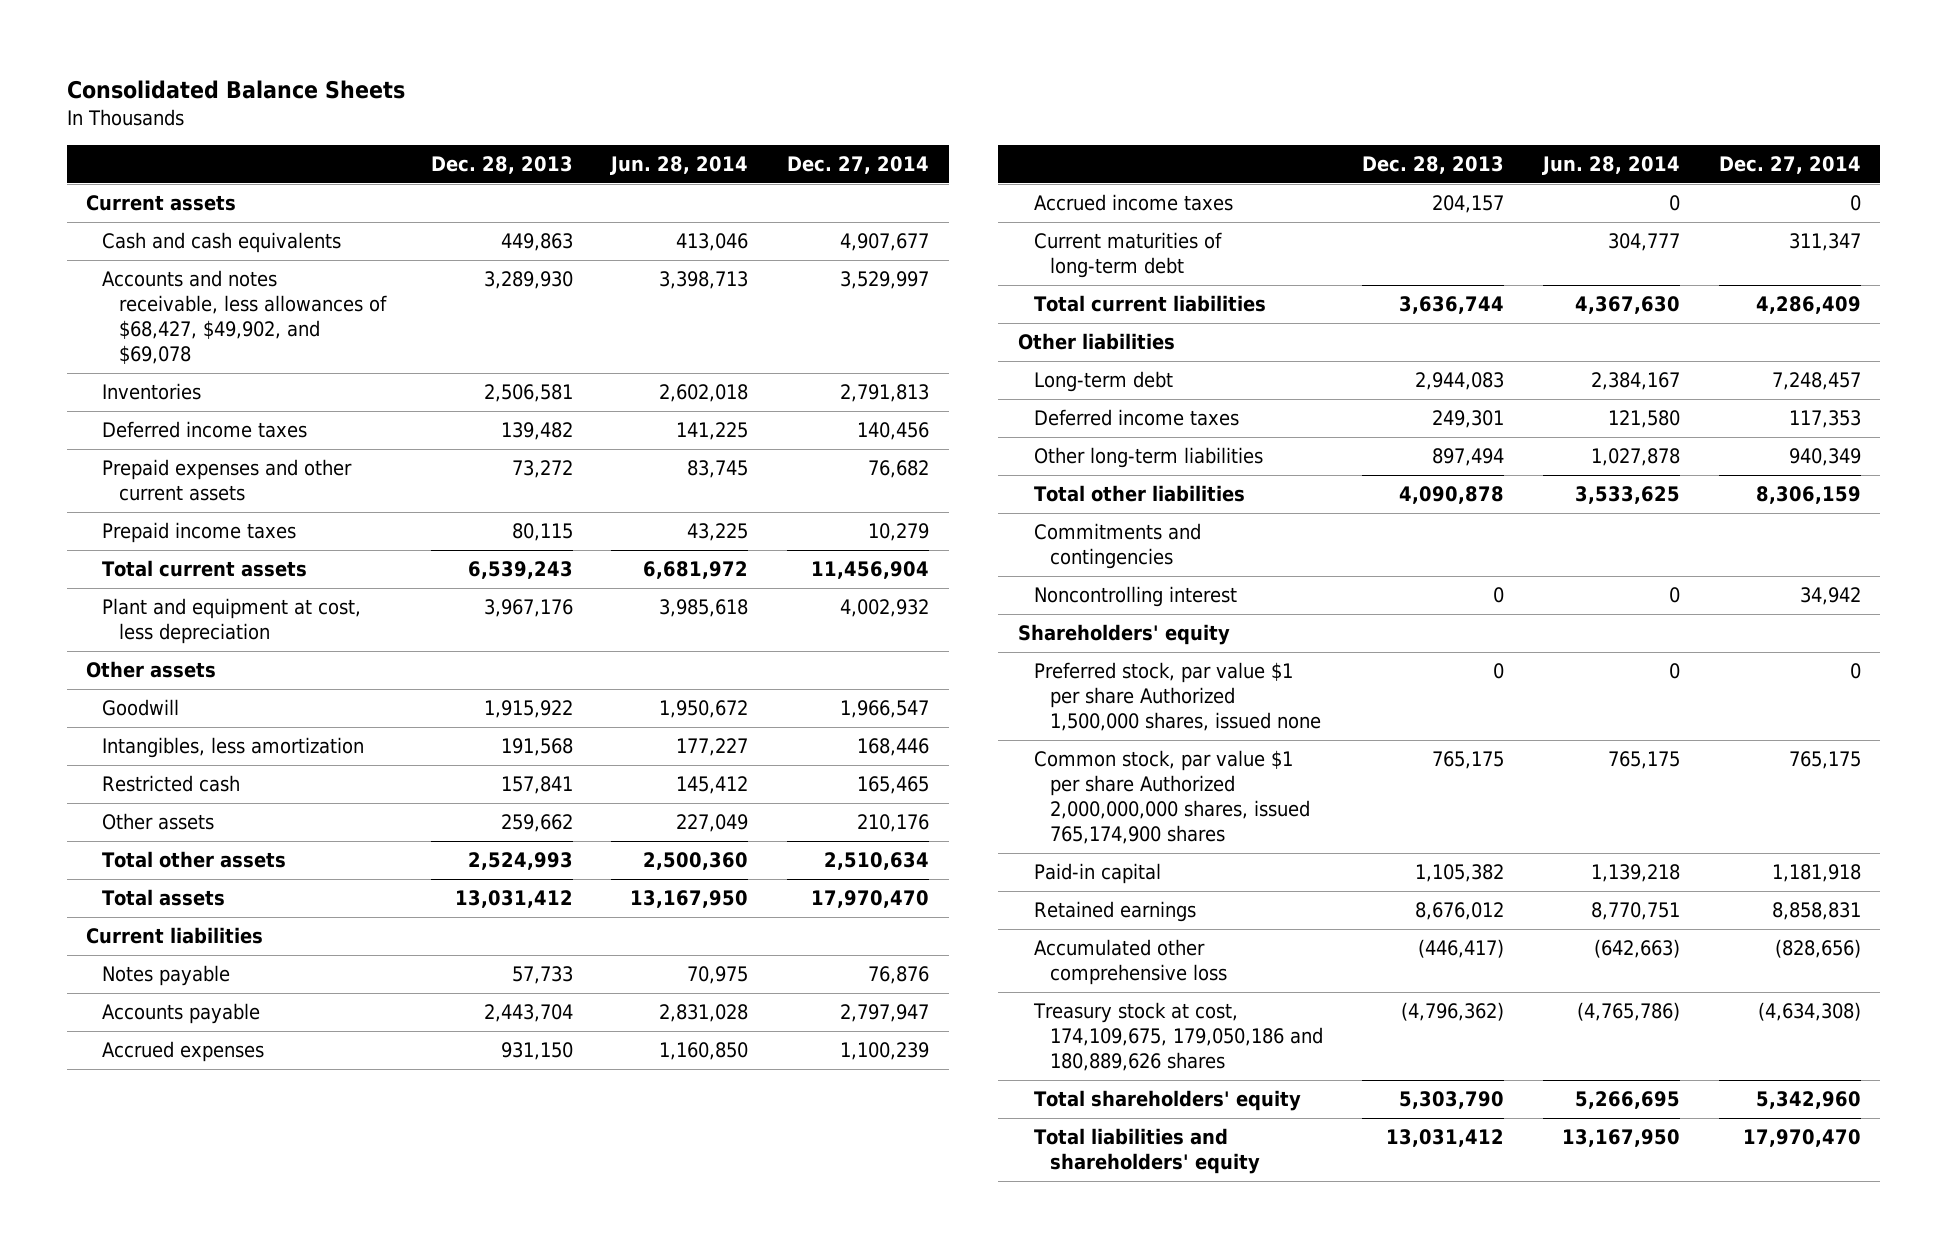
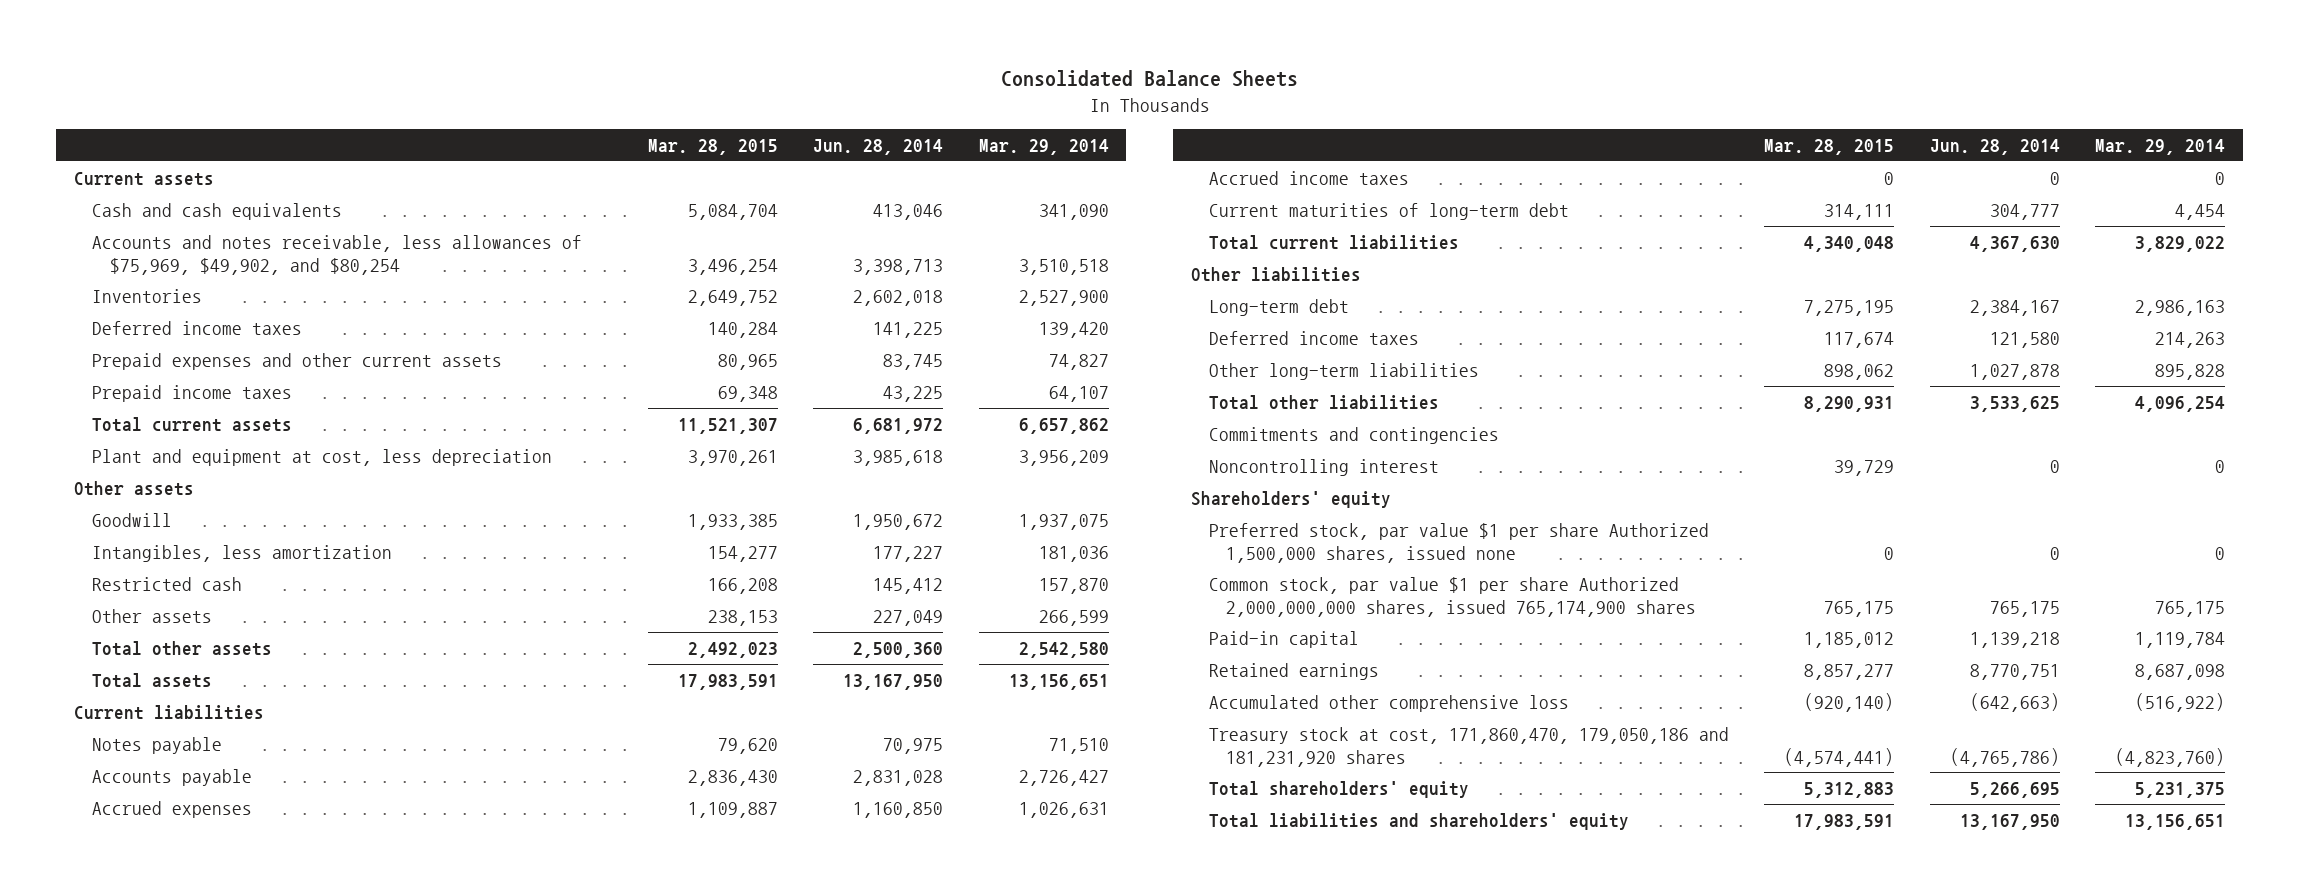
[430,155,573,174] Dec. 28, 2013 -> none
[787,155,930,174] Dec. 27, 2014 -> none
none -> [647,139,778,156] Mar. 28, 2015
none -> [978,139,1109,156] Mar. 29, 2014
[102,270,387,364] Accounts and notes receivable, less allowances of $68,427, $49,902, and $69,078 -> [91,234,582,275] Accounts and notes receivable, less allowances of $75,969, $49,902, and $80,254
[1033,1002,1324,1072] Treasury stock at cost, 174,109,675, 179,050,186 and 180,889,626 shares -> [1208,726,1729,767] Treasury stock at cost, 171,860,470, 179,050,186 and 181,231,920 shares

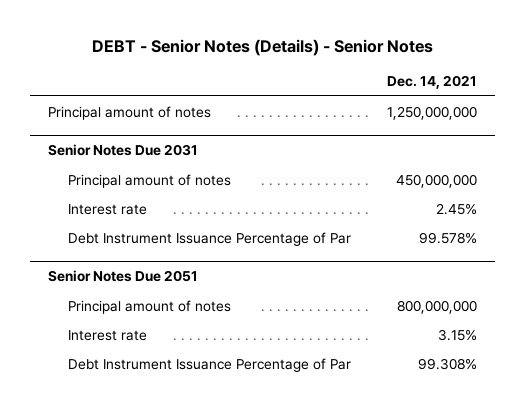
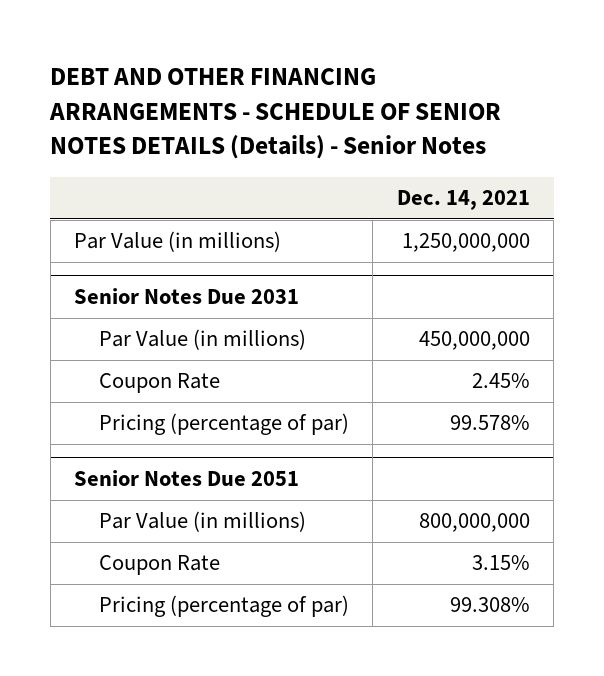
[91,39,433,57] DEBT - Senior Notes (Details) - Senior Notes -> [49,67,502,160] DEBT AND OTHER FINANCING ARRANGEMENTS - SCHEDULE OF SENIOR NOTES DETAILS (Details) - Senior Notes
[48,105,212,120] Principal amount of notes -> [73,231,281,253] Par Value (in millions)
[67,173,231,188] Principal amount of notes -> [99,329,307,351] Par Value (in millions)
[67,203,147,215] Interest rate -> [99,373,221,394] Coupon Rate
[67,231,351,246] Debt Instrument Issuance Percentage of Par -> [99,413,350,436] Pricing (percentage of par)
[67,299,231,314] Principal amount of notes -> [99,511,307,533] Par Value (in millions)
[67,329,147,341] Interest rate -> [99,555,221,576] Coupon Rate
[67,357,351,372] Debt Instrument Issuance Percentage of Par -> [99,595,350,618] Pricing (percentage of par)

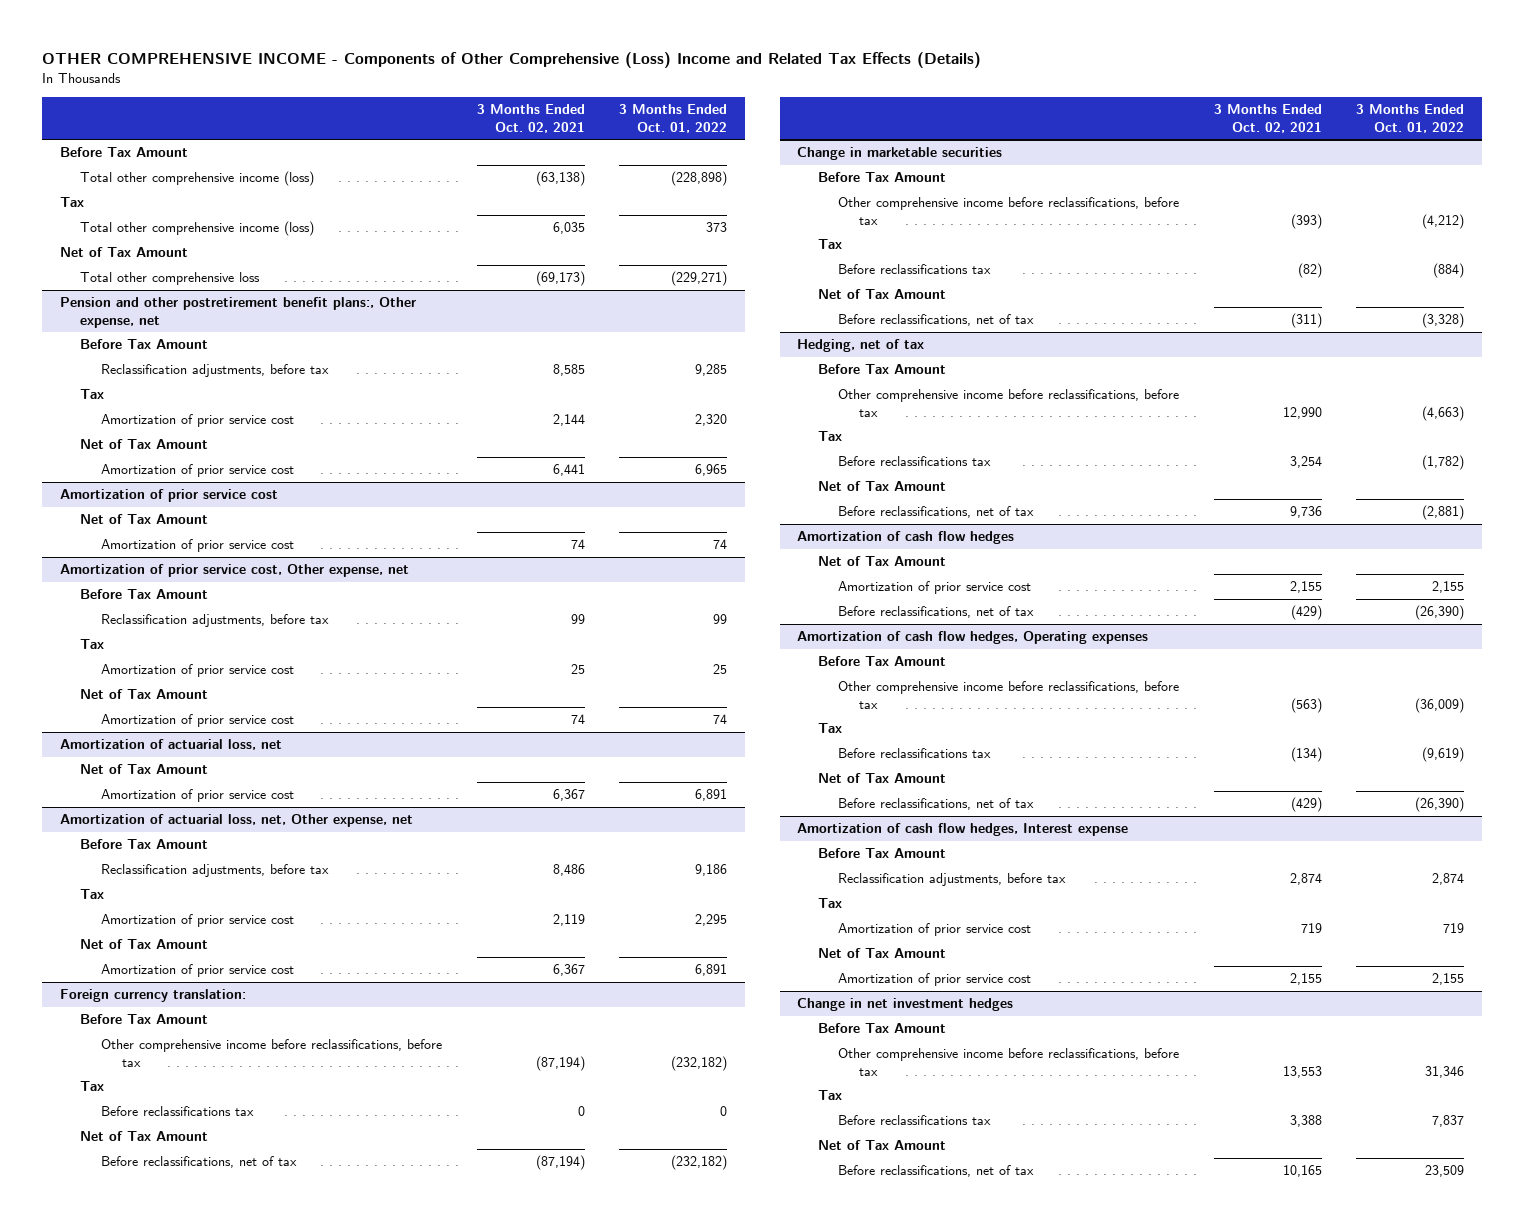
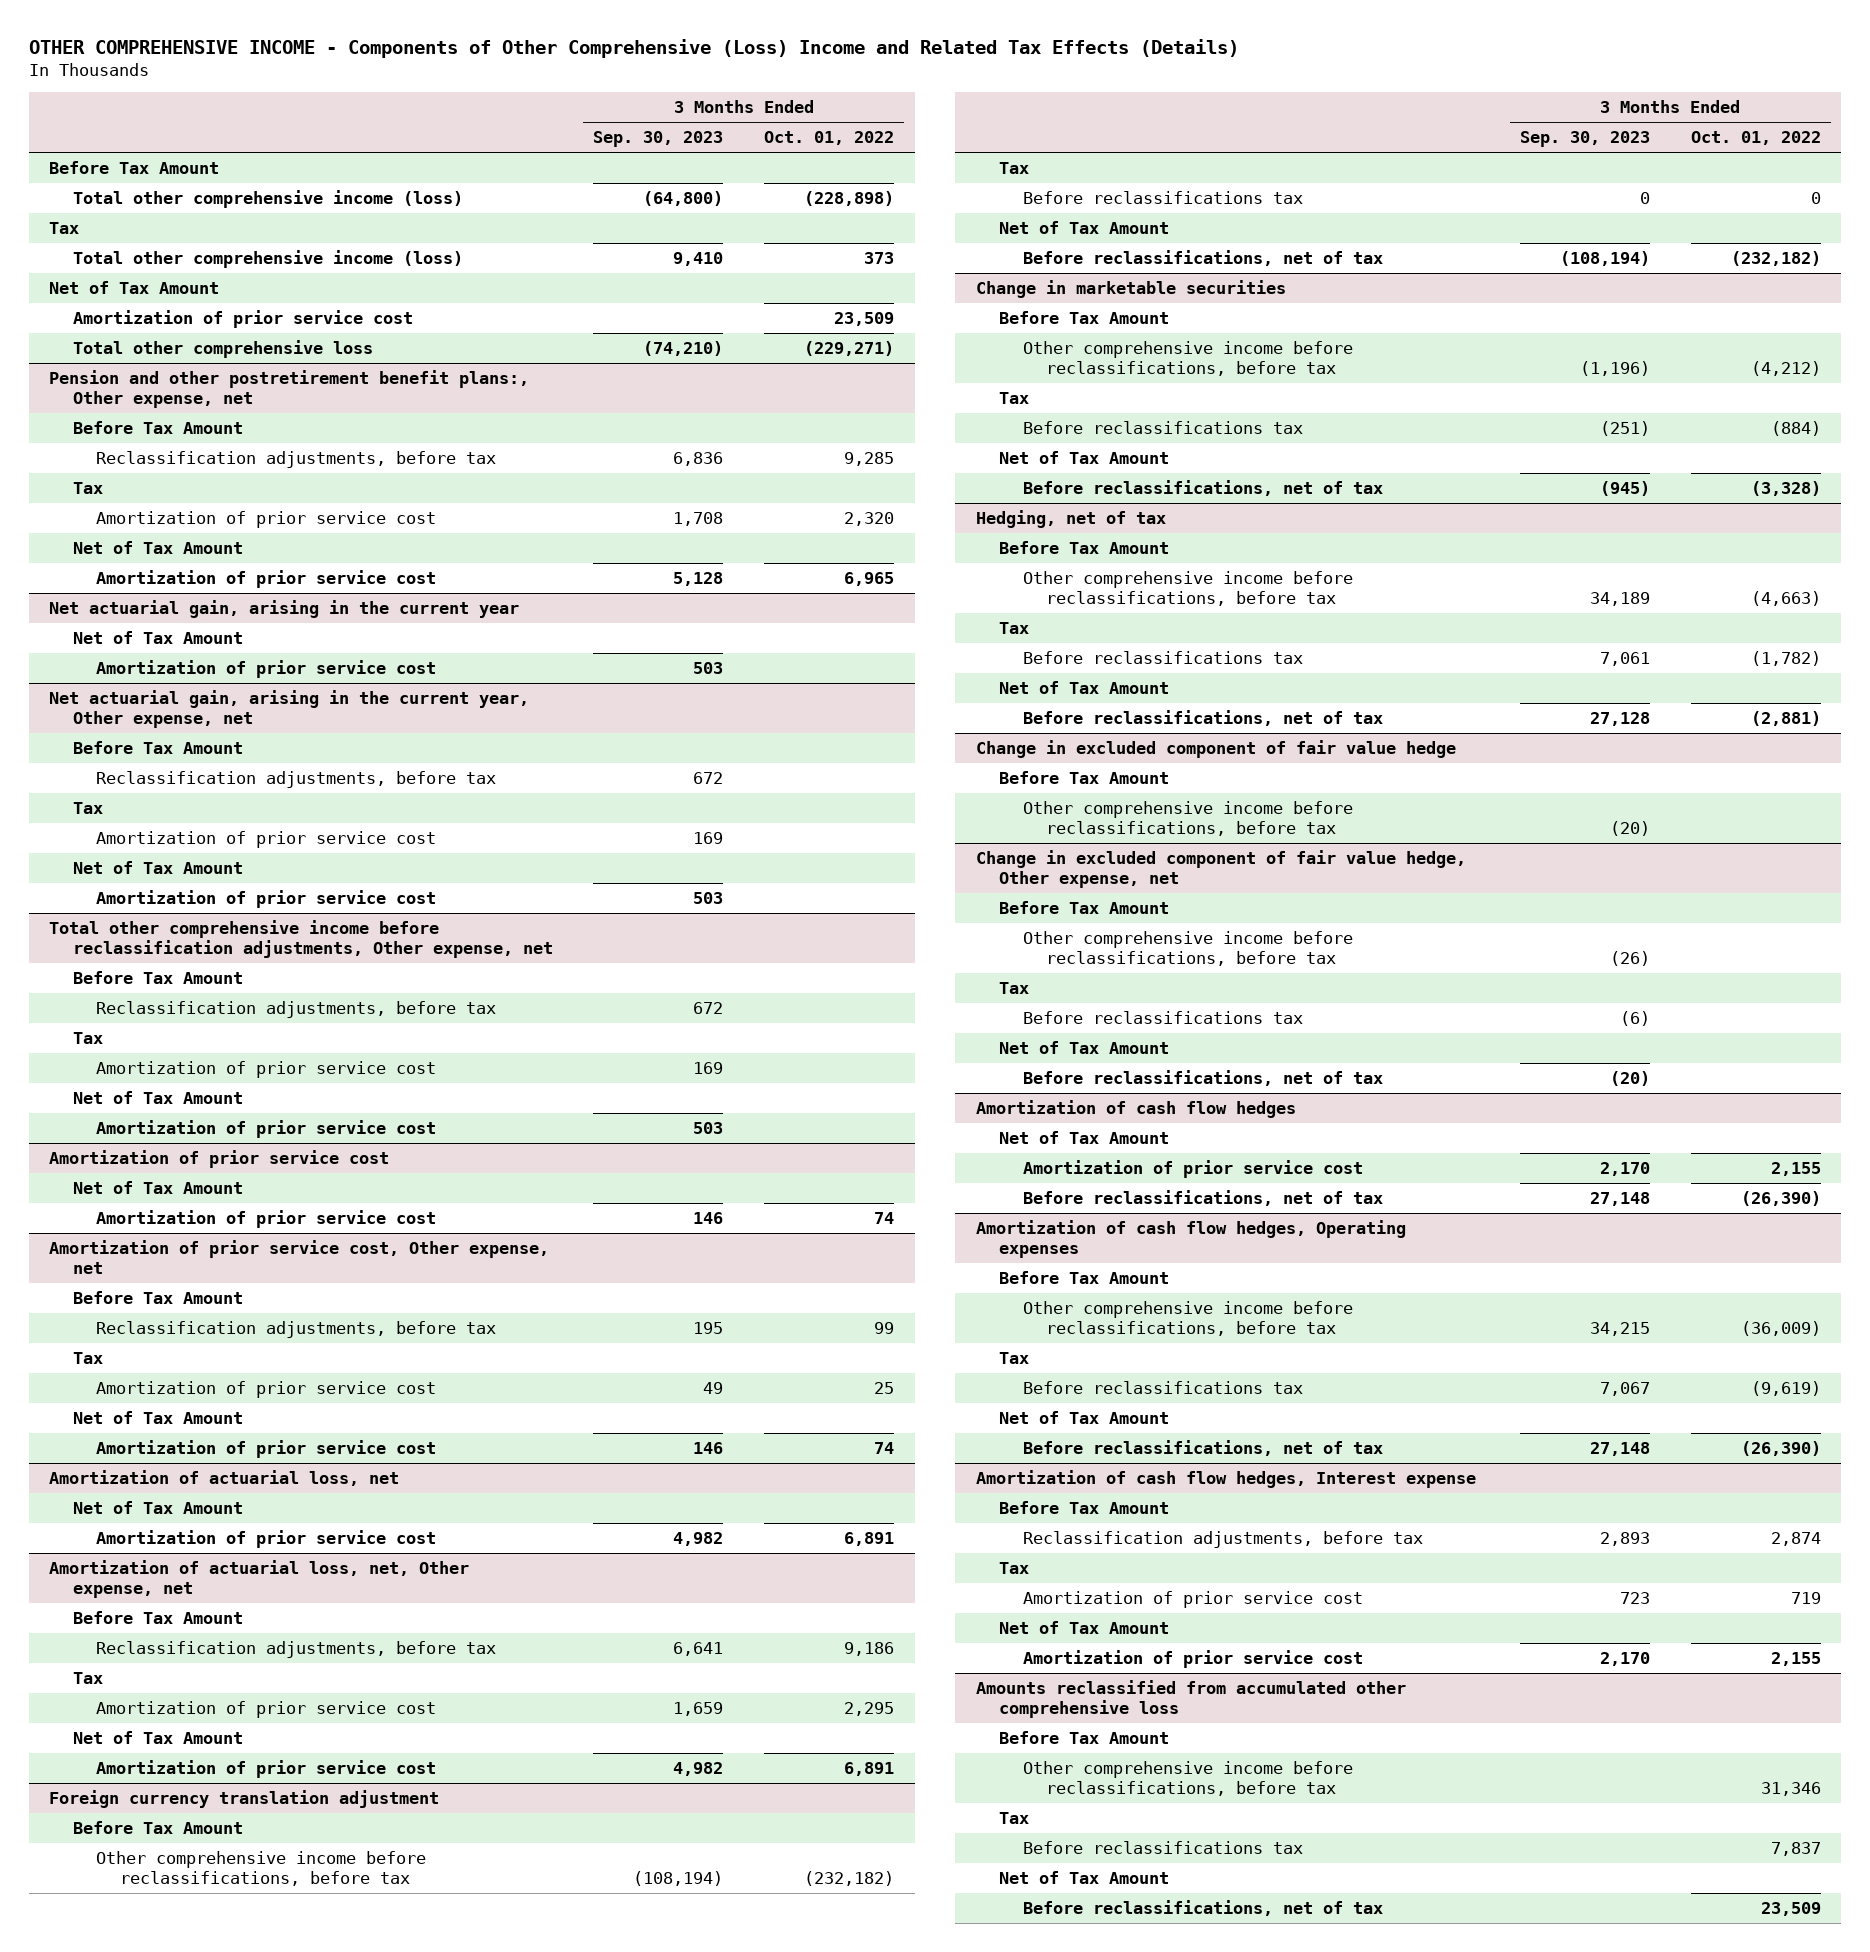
[476,104,585,133] 3 Months Ended Oct. 02, 2021 -> none
none -> [593,131,724,148] Sep. 30, 2023
none -> [72,309,413,328] Amortization of prior service cost
none -> [49,599,520,618] Net actuarial gain, arising in the current year
none -> [72,630,243,644] Net of Tax Amount
none -> [96,659,437,678] Amortization of prior service cost
none -> [49,689,530,729] Net actuarial gain, arising in the current year, Other expense, net
none -> [72,740,243,754] Before Tax Amount
none -> [96,770,497,788] Reclassification adjustments, before tax
none -> [72,801,103,814] Tax
none -> [96,830,437,848] Amortization of prior service cost
none -> [72,860,243,874] Net of Tax Amount
none -> [96,889,437,908] Amortization of prior service cost
none -> [49,919,553,959] Total other comprehensive income before reclassification adjustments, Other expense, net
none -> [72,970,243,984] Before Tax Amount
none -> [96,1000,497,1018] Reclassification adjustments, before tax
none -> [72,1031,103,1044] Tax
none -> [96,1060,437,1078] Amortization of prior service cost
none -> [72,1090,243,1104] Net of Tax Amount
none -> [96,1119,437,1138] Amortization of prior service cost
[59,989,246,1003] Foreign currency translation: -> [49,1789,440,1808] Foreign currency translation adjustment
none -> [975,739,1456,758] Change in excluded component of fair value hedge
none -> [999,770,1170,784] Before Tax Amount
none -> [1022,800,1353,837] Other comprehensive income before reclassifications, before tax
none -> [975,849,1466,889] Change in excluded component of fair value hedge, Other expense, net
none -> [999,900,1170,914] Before Tax Amount
none -> [1022,930,1353,967] Other comprehensive income before reclassifications, before tax
none -> [999,981,1030,994] Tax
none -> [1022,1010,1303,1024] Before reclassifications tax
none -> [999,1040,1170,1054] Net of Tax Amount
none -> [1022,1069,1383,1086] Before reclassifications, net of tax
[796,998,1013,1012] Change in net investment hedges -> [975,1679,1406,1719] Amounts reclassified from accumulated other comprehensive loss

